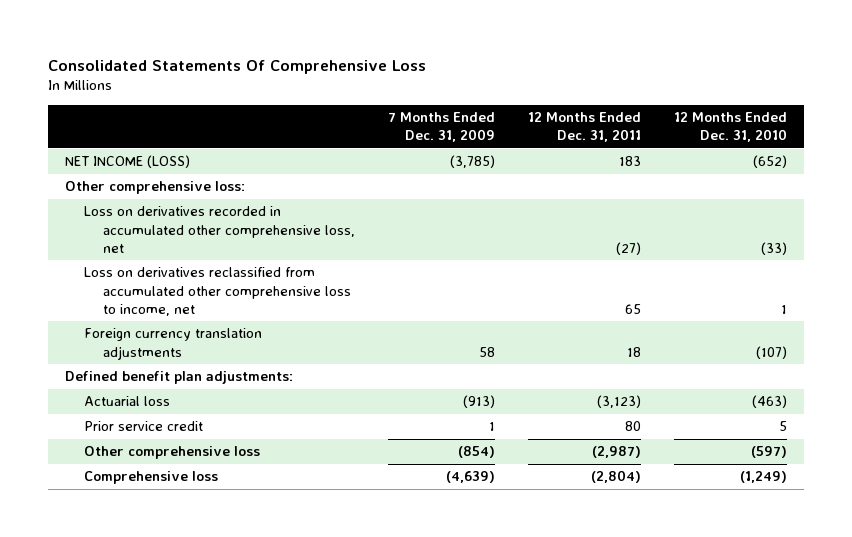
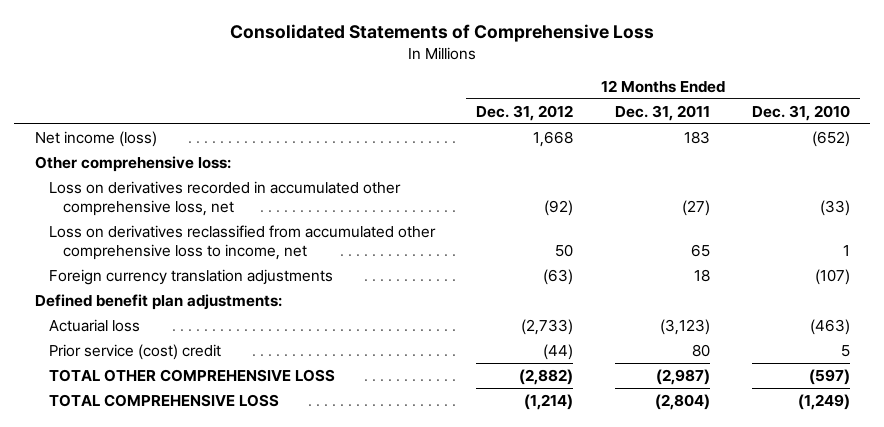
[47,59,426,74] Consolidated Statements Of Comprehensive Loss -> [230,23,655,42] Consolidated Statements of Comprehensive Loss
[387,111,495,143] 7 Months Ended Dec. 31, 2009 -> none
none -> [476,104,574,121] Dec. 31, 2012
[64,155,190,169] NET INCOME (LOSS) -> [34,130,157,147] Net income (loss)
[83,421,203,432] Prior service credit -> [48,343,221,360] Prior service (cost) credit
[83,446,260,460] Other comprehensive loss -> [48,368,335,382] TOTAL OTHER COMPREHENSIVE LOSS
[83,471,218,485] Comprehensive loss -> [48,393,279,407] TOTAL COMPREHENSIVE LOSS

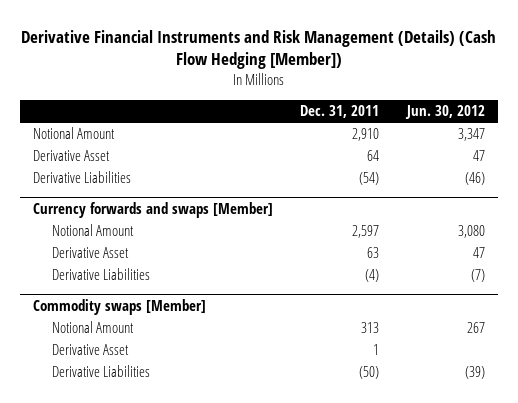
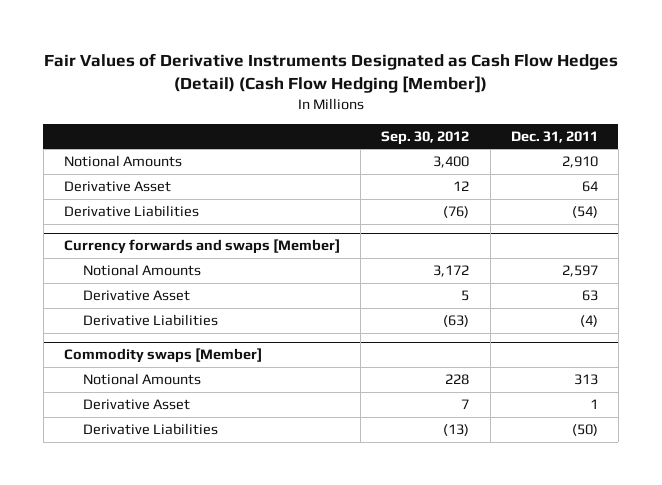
[20,29,496,70] Derivative Financial Instruments and Risk Management (Details) (Cash Flow Hedging [Member]) -> [43,53,618,94] Fair Values of Derivative Instruments Designated as Cash Flow Hedges (Detail) (Cash Flow Hedging [Member])
[404,105,485,120] Jun. 30, 2012 -> none
none -> [381,130,470,145] Sep. 30, 2012
[33,127,116,140] Notional Amount -> [64,155,183,168] Notional Amounts
[52,224,135,237] Notional Amount -> [82,264,201,277] Notional Amounts
[52,321,135,334] Notional Amount -> [82,373,201,386] Notional Amounts

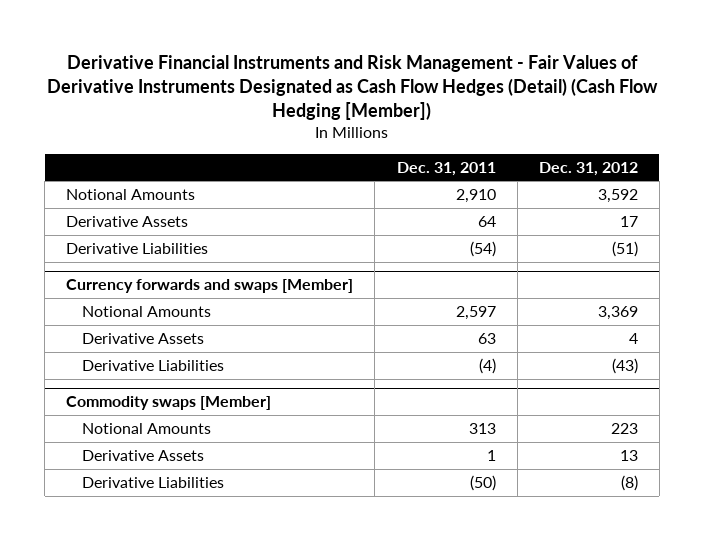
[43,53,618,94] Fair Values of Derivative Instruments Designated as Cash Flow Hedges (Detail) (Cash Flow Hedging [Member]) -> [47,54,659,121] Derivative Financial Instruments and Risk Management - Fair Values of Derivative Instruments Designated as Cash Flow Hedges (Detail) (Cash Flow Hedging [Member])
[381,130,470,145] Sep. 30, 2012 -> none
none -> [538,161,638,176] Dec. 31, 2012
[64,181,172,193] Derivative Asset -> [66,216,189,228] Derivative Assets
[82,290,190,302] Derivative Asset -> [81,333,204,345] Derivative Assets
[82,399,190,411] Derivative Asset -> [81,450,204,462] Derivative Assets

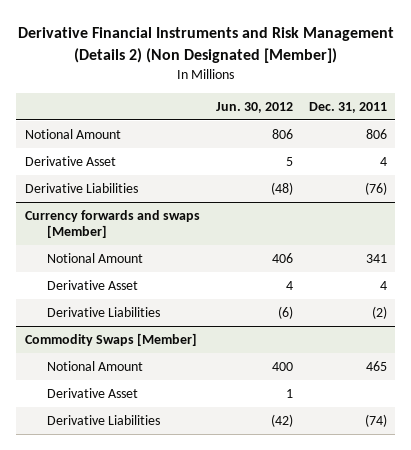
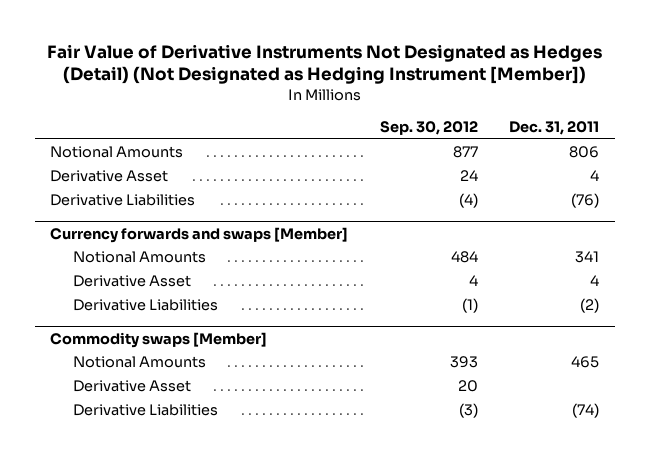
[17,27,394,63] Derivative Financial Instruments and Risk Management (Details 2) (Non Designated [Member]) -> [46,43,602,85] Fair Value of Derivative Instruments Not Designated as Hedges (Detail) (Not Designated as Hedging Instrument [Member])
[215,101,293,113] Jun. 30, 2012 -> none
none -> [379,121,478,136] Sep. 30, 2012
[24,128,121,139] Notional Amount -> [50,146,184,159] Notional Amounts
[46,252,143,263] Notional Amount -> [72,251,206,264] Notional Amounts
[24,332,197,346] Commodity Swaps [Member] -> [50,331,268,348] Commodity swaps [Member]
[46,360,143,371] Notional Amount -> [72,356,206,369] Notional Amounts

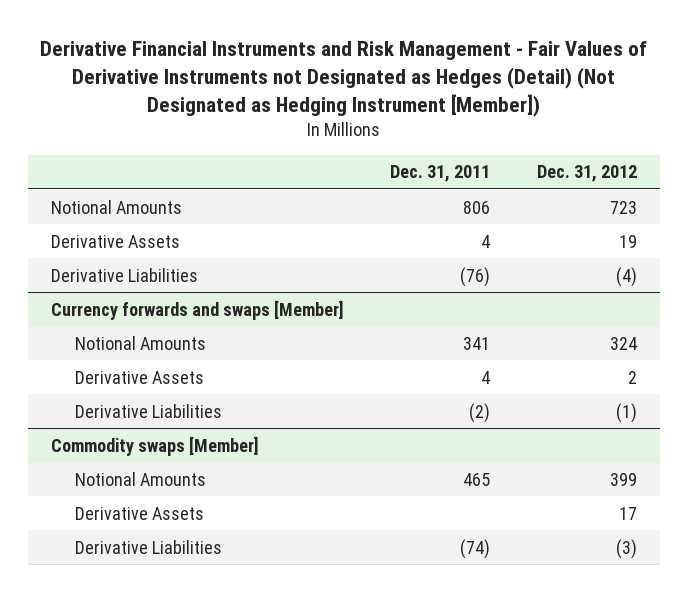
[46,43,602,85] Fair Value of Derivative Instruments Not Designated as Hedges (Detail) (Not Designated as Hedging Instrument [Member]) -> [39,40,647,118] Derivative Financial Instruments and Risk Management - Fair Values of Derivative Instruments not Designated as Hedges (Detail) (Not Designated as Hedging Instrument [Member])
[379,121,478,136] Sep. 30, 2012 -> none
none -> [536,165,637,183] Dec. 31, 2012
[50,170,169,183] Derivative Asset -> [51,234,181,248] Derivative Assets
[72,275,191,288] Derivative Asset -> [74,370,204,384] Derivative Assets
[72,380,191,393] Derivative Asset -> [74,506,204,520] Derivative Assets

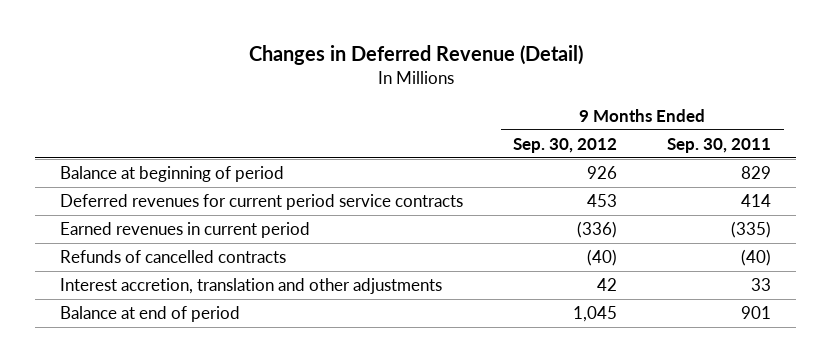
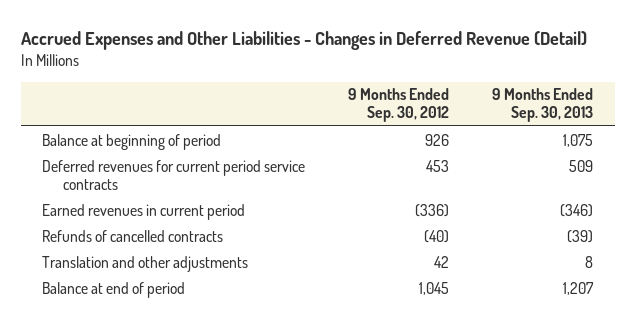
[248,45,583,66] Changes in Deferred Revenue (Detail) -> [20,30,587,50] Accrued Expenses and Other Liabilities - Changes in Deferred Revenue (Detail)
[667,137,772,153] Sep. 30, 2011 -> none
none -> [492,88,594,123] 9 Months Ended Sep. 30, 2013
[60,278,443,295] Interest accretion, translation and other adjustments -> [42,255,249,272] Translation and other adjustments

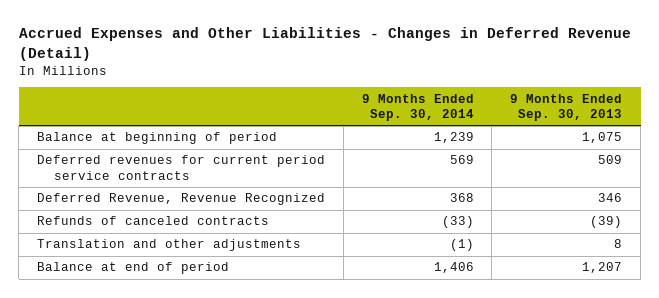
[348,88,450,123] 9 Months Ended Sep. 30, 2012 -> none
none -> [361,93,474,122] 9 Months Ended Sep. 30, 2014
[42,203,246,220] Earned revenues in current period -> none
none -> [36,193,325,206] Deferred Revenue, Revenue Recognized
[42,229,224,242] Refunds of cancelled contracts -> [36,216,269,226] Refunds of canceled contracts

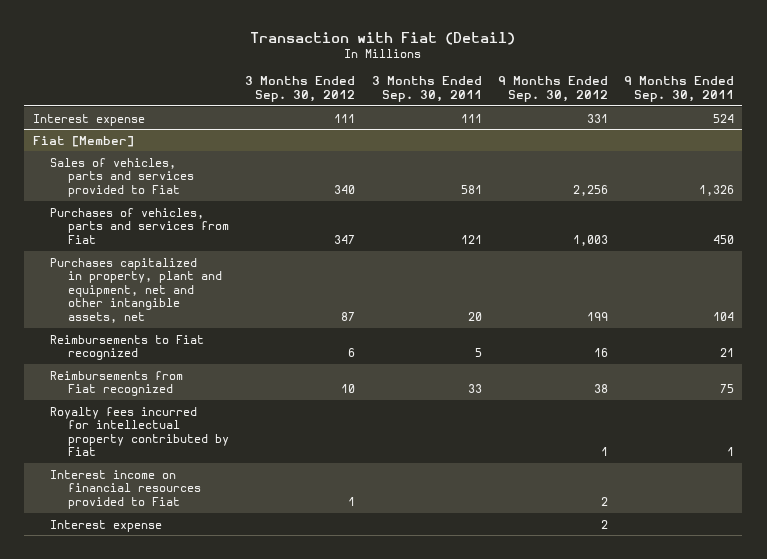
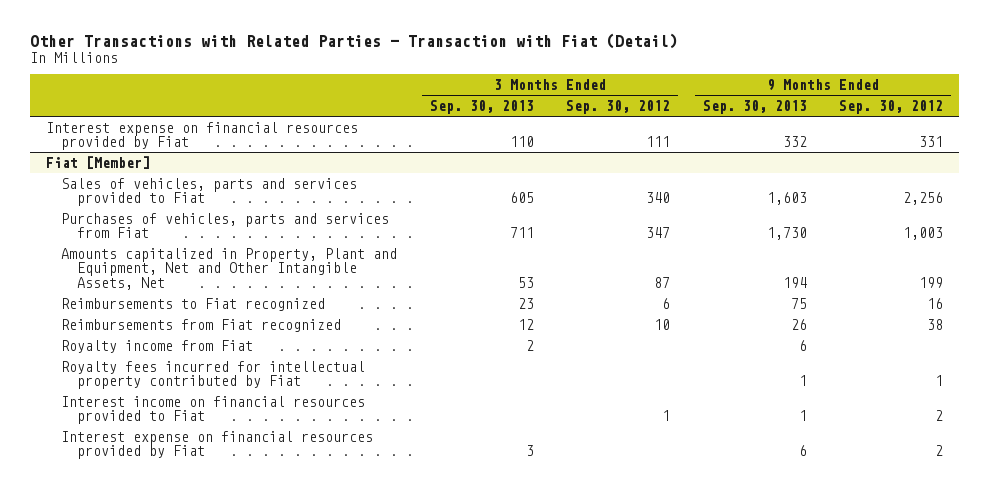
[250,31,516,45] Transaction with Fiat (Detail) -> [29,33,678,50] Other Transactions with Related Parties - Transaction with Fiat (Detail)
[371,76,482,103] 3 Months Ended Sep. 30, 2011 -> none
[624,76,735,103] 9 Months Ended Sep. 30, 2011 -> none
none -> [429,100,534,115] Sep. 30, 2013
none -> [702,100,807,115] Sep. 30, 2013
[32,113,145,126] Interest expense -> [45,121,358,151] Interest expense on financial resources provided by Fiat
[50,257,223,324] Purchases capitalized in property, plant and equipment, net and other intangible assets, net -> [61,247,398,290] Amounts capitalized in Property, Plant and Equipment, Net and Other Intangible Assets, Net
none -> [61,339,254,353] Royalty income from Fiat
[50,519,163,532] Interest expense -> [61,430,374,460] Interest expense on financial resources provided by Fiat

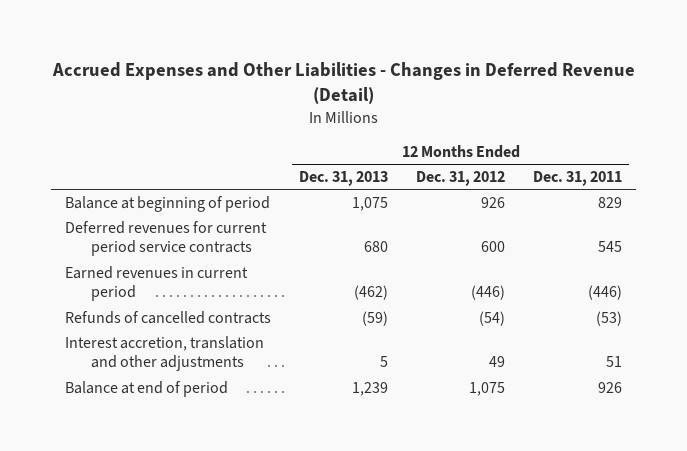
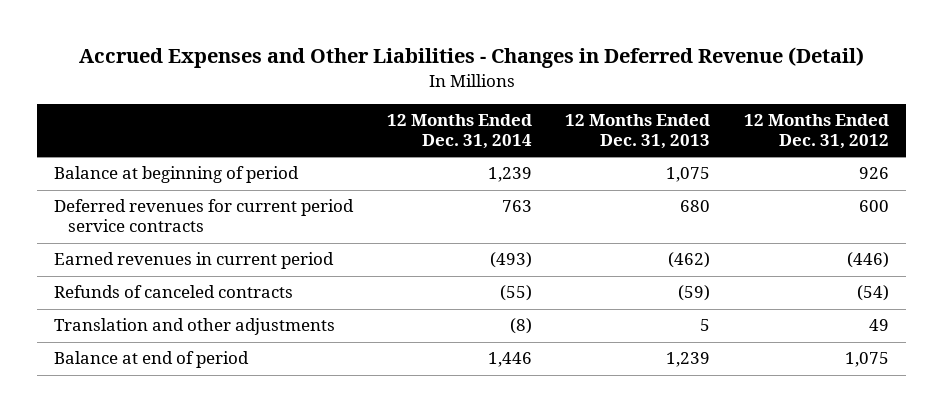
[533,171,623,187] Dec. 31, 2011 -> none
none -> [386,114,532,150] 12 Months Ended Dec. 31, 2014
[65,310,272,324] Refunds of cancelled contracts -> [53,285,293,299] Refunds of canceled contracts
[65,335,265,372] Interest accretion, translation and other adjustments -> [53,318,335,336] Translation and other adjustments

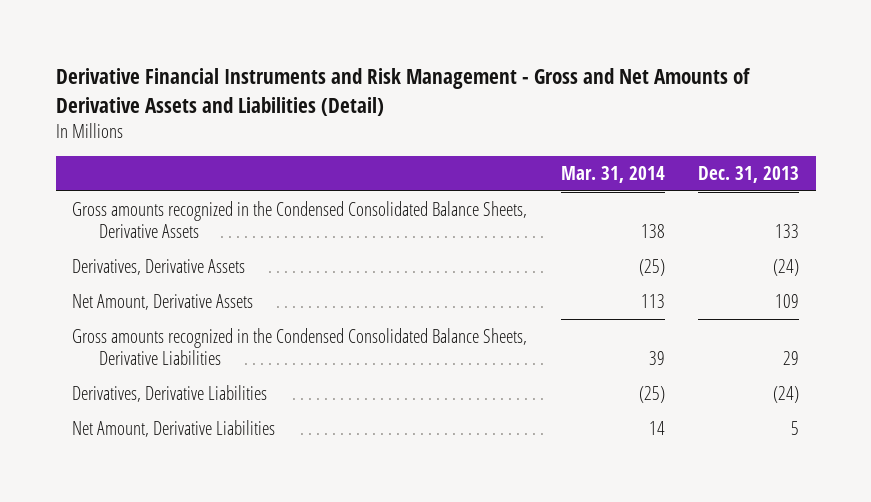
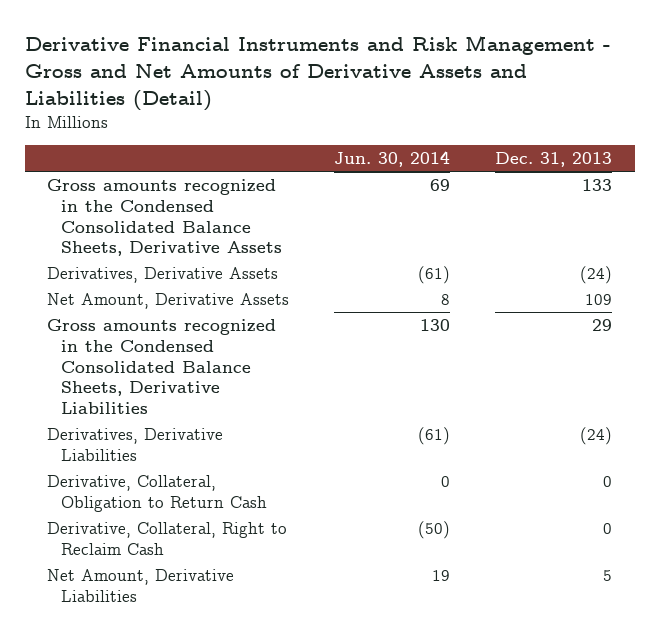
[560,166,665,184] Mar. 31, 2014 -> none
none -> [334,151,451,168] Jun. 30, 2014
none -> [47,475,267,512] Derivative, Collateral, Obligation to Return Cash
none -> [47,522,288,555] Derivative, Collateral, Right to Reclaim Cash

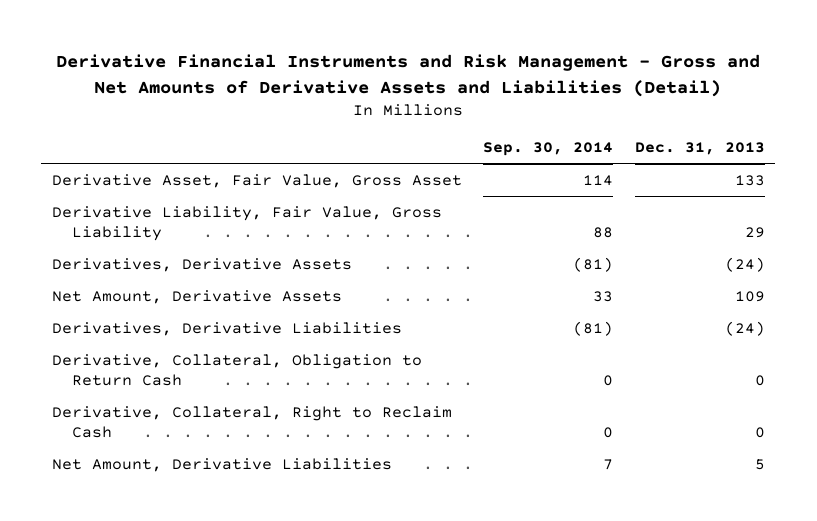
[334,151,451,168] Jun. 30, 2014 -> none
none -> [483,142,614,157] Sep. 30, 2014
[47,179,282,257] Gross amounts recognized in the Condensed Consolidated Balance Sheets, Derivative Assets -> [51,173,462,188] Derivative Asset, Fair Value, Gross Asset
none -> [51,205,442,242] Derivative Liability, Fair Value, Gross Liability
[47,319,277,414] Gross amounts recognized in the Condensed Consolidated Balance Sheets, Derivative Liabilities -> none

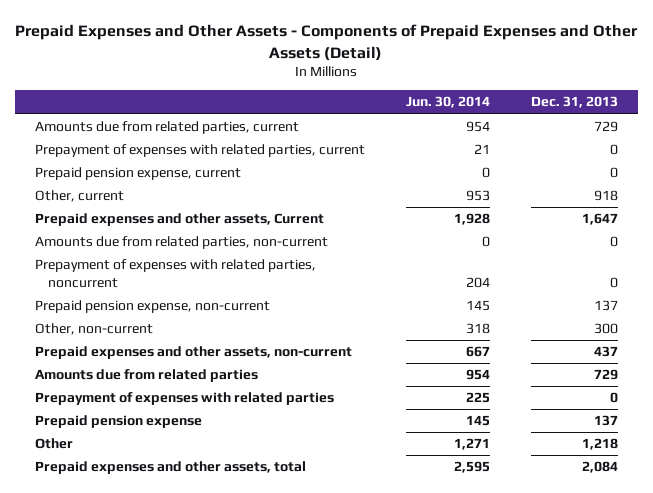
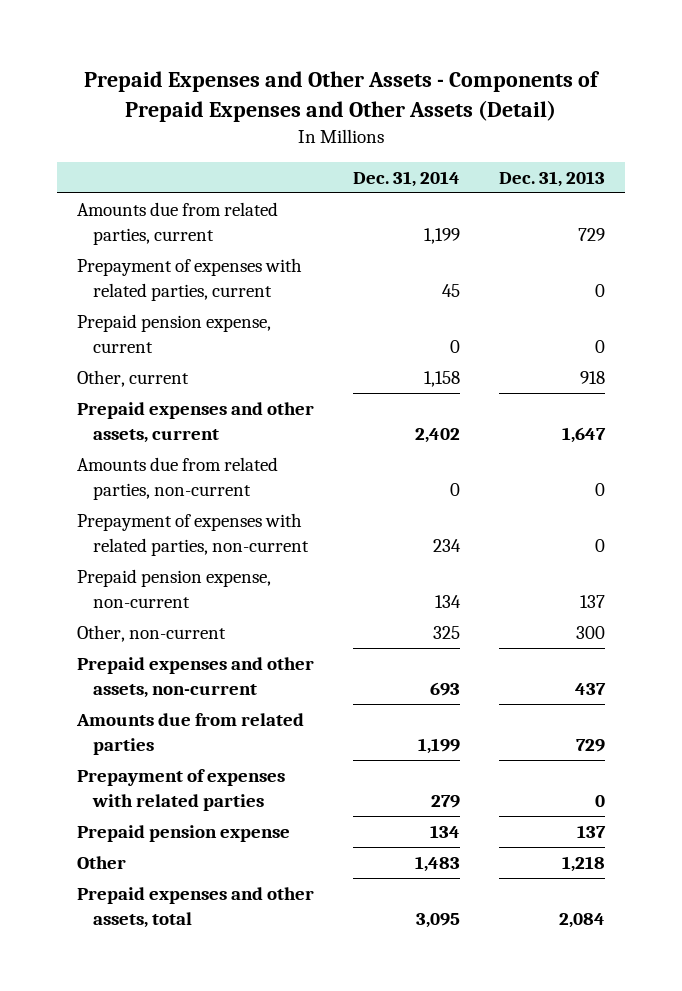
[405,96,490,109] Jun. 30, 2014 -> none
none -> [352,170,460,187] Dec. 31, 2014
[34,213,324,227] Prepaid expenses and other assets, Current -> [76,402,314,443] Prepaid expenses and other assets, current
[34,259,316,288] Prepayment of expenses with related parties, noncurrent -> [76,513,310,556] Prepayment of expenses with related parties, non-current

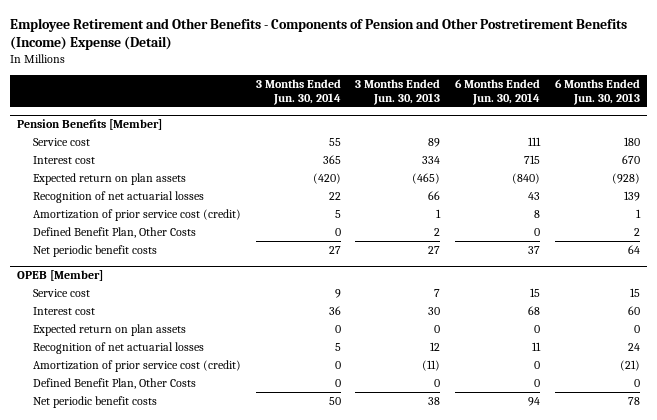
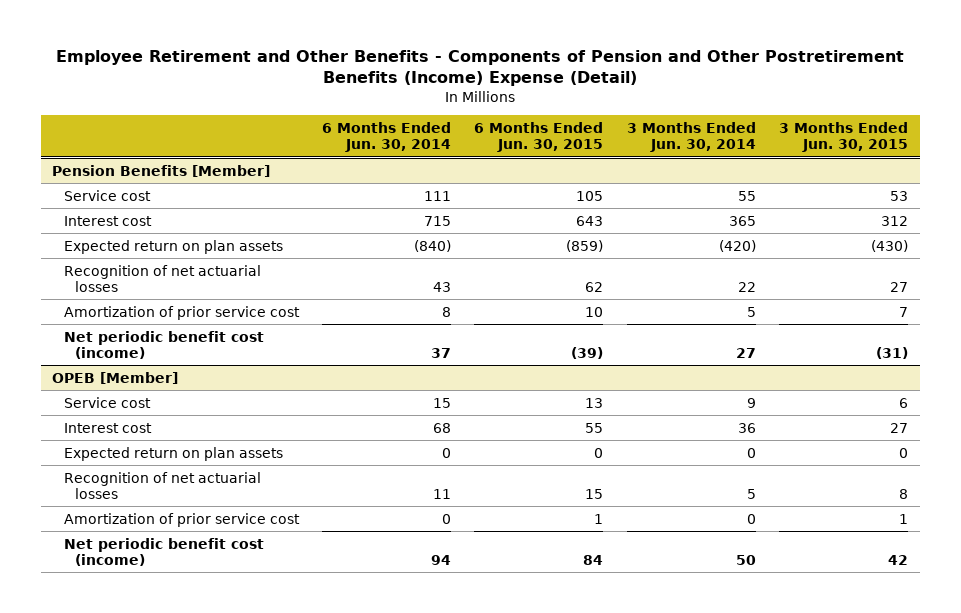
[355,78,441,105] 3 Months Ended Jun. 30, 2013 -> none
[554,78,640,105] 6 Months Ended Jun. 30, 2013 -> none
none -> [474,121,604,152] 6 Months Ended Jun. 30, 2015
none -> [779,121,909,152] 3 Months Ended Jun. 30, 2015
[32,226,196,238] Defined Benefit Plan, Other Costs -> none
[32,208,241,221] Amortization of prior service cost (credit) -> [63,305,300,320] Amortization of prior service cost
[32,244,157,257] Net periodic benefit costs -> [63,330,264,359] Net periodic benefit cost (income)
[32,377,196,389] Defined Benefit Plan, Other Costs -> none
[32,359,241,372] Amortization of prior service cost (credit) -> [63,512,300,527] Amortization of prior service cost
[32,395,157,408] Net periodic benefit costs -> [63,537,264,566] Net periodic benefit cost (income)

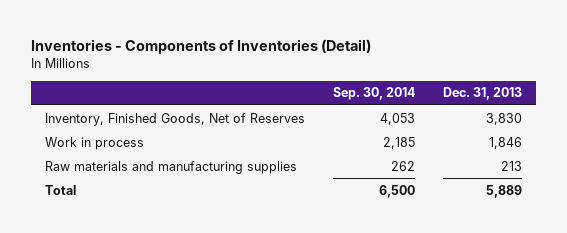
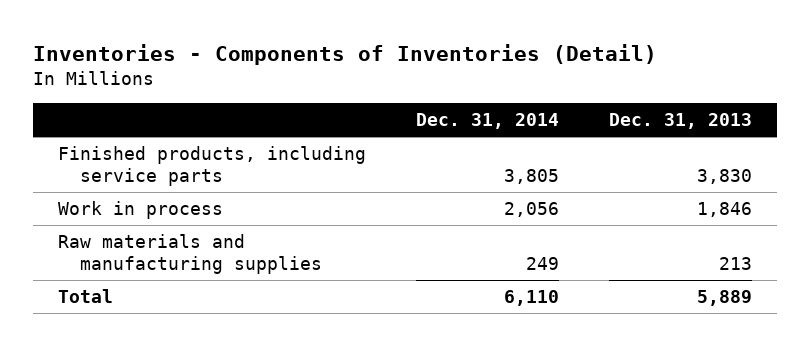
[332,87,415,101] Sep. 30, 2014 -> none
none -> [416,113,560,130] Dec. 31, 2014
[44,112,305,126] Inventory, Finished Goods, Net of Reserves -> [57,146,366,186] Finished products, including service parts

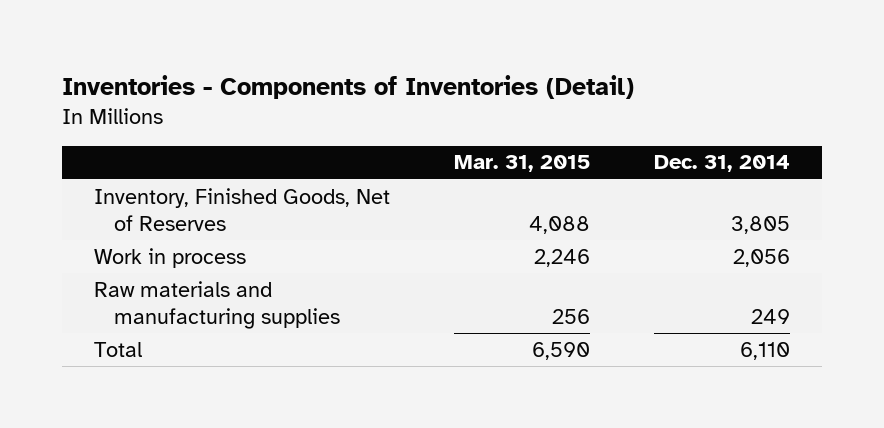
[609,113,753,130] Dec. 31, 2013 -> none
none -> [453,155,590,173] Mar. 31, 2015
[57,146,366,186] Finished products, including service parts -> [93,187,390,231] Inventory, Finished Goods, Net of Reserves

